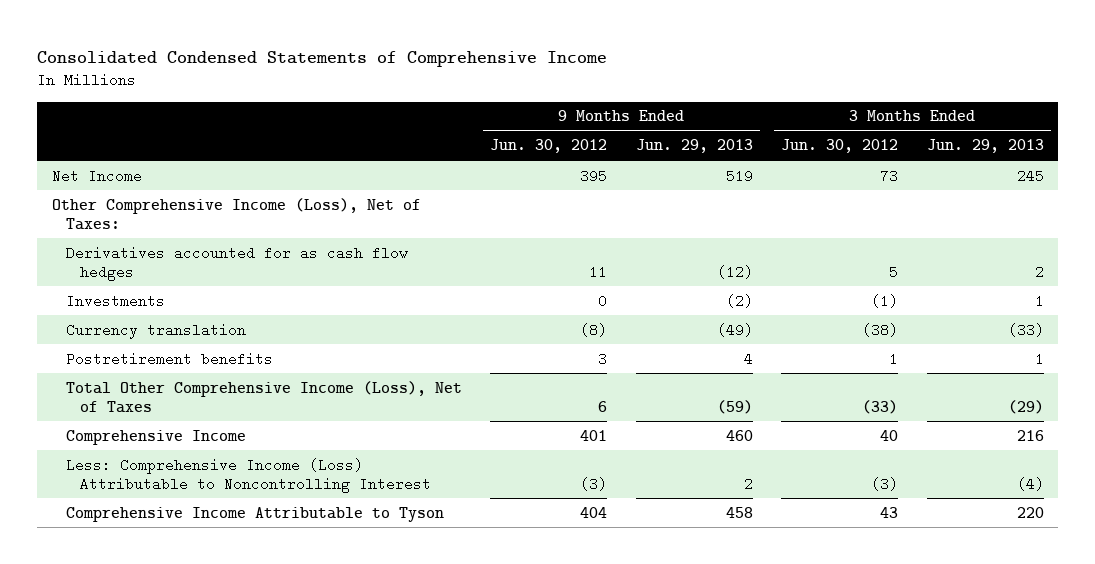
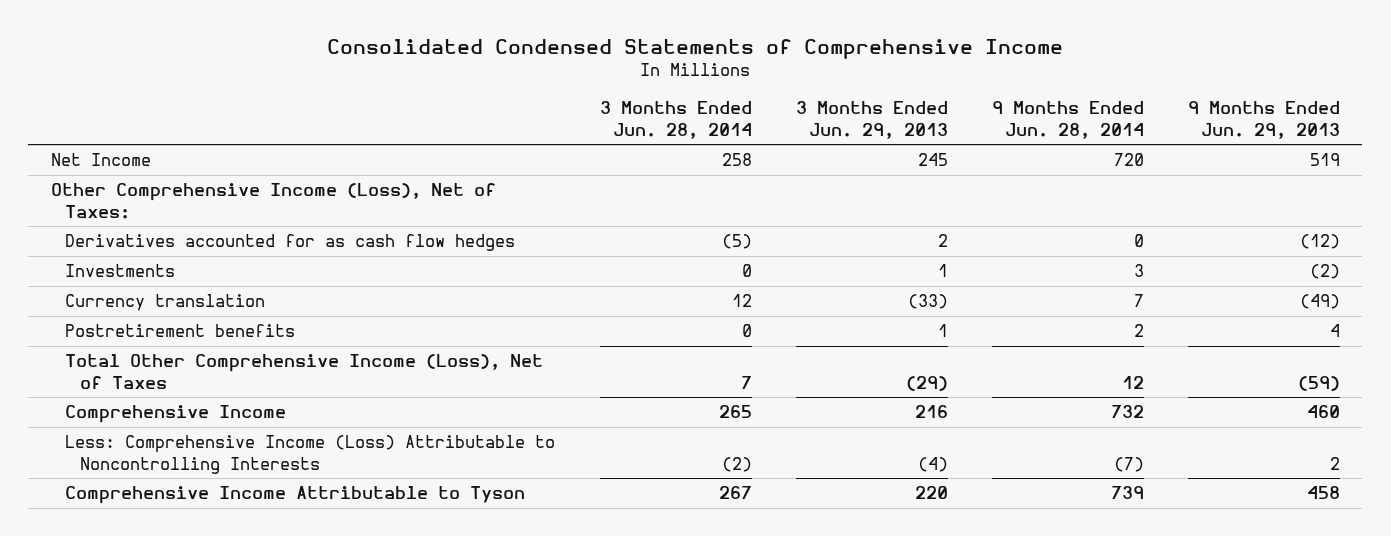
[490,139,608,154] Jun. 30, 2012 -> none
[781,139,899,154] Jun. 30, 2012 -> none
none -> [599,101,752,139] 3 Months Ended Jun. 28, 2014
none -> [992,101,1145,139] 9 Months Ended Jun. 28, 2014
[65,457,431,493] Less: Comprehensive Income (Loss) Attributable to Noncontrolling Interest -> [65,435,556,474] Less: Comprehensive Income (Loss) Attributable to Noncontrolling Interests

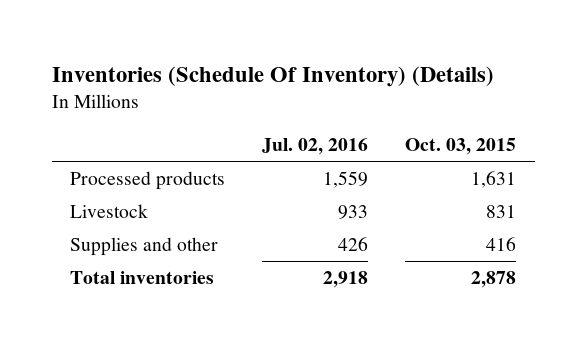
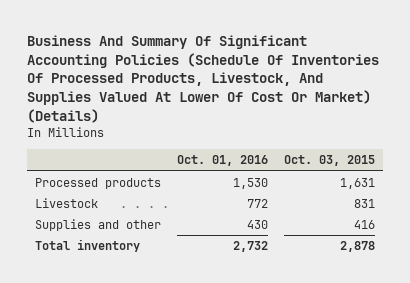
[51,66,494,88] Inventories (Schedule Of Inventory) (Details) -> [27,34,380,123] Business And Summary Of Significant Accounting Policies (Schedule Of Inventories Of Processed Products, Livestock, And Supplies Valued At Lower Of Cost Or Market) (Details)
[262,137,369,155] Jul. 02, 2016 -> none
none -> [177,155,269,167] Oct. 01, 2016
[70,271,215,285] Total inventories -> [35,239,141,253] Total inventory

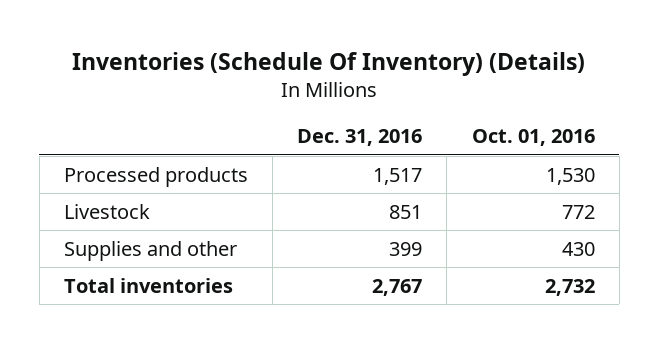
[27,34,380,123] Business And Summary Of Significant Accounting Policies (Schedule Of Inventories Of Processed Products, Livestock, And Supplies Valued At Lower Of Cost Or Market) (Details) -> [72,52,586,77] Inventories (Schedule Of Inventory) (Details)
[284,155,376,167] Oct. 03, 2015 -> none
none -> [297,129,423,147] Dec. 31, 2016
[35,239,141,253] Total inventory -> [63,277,233,293] Total inventories

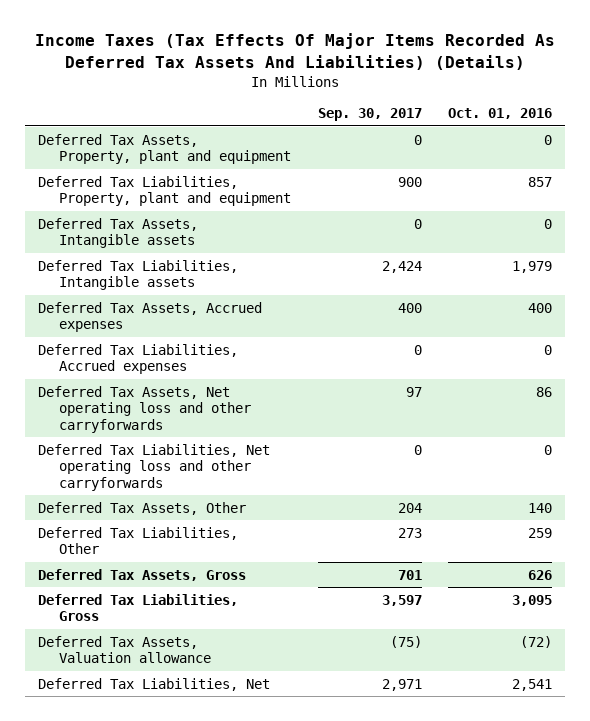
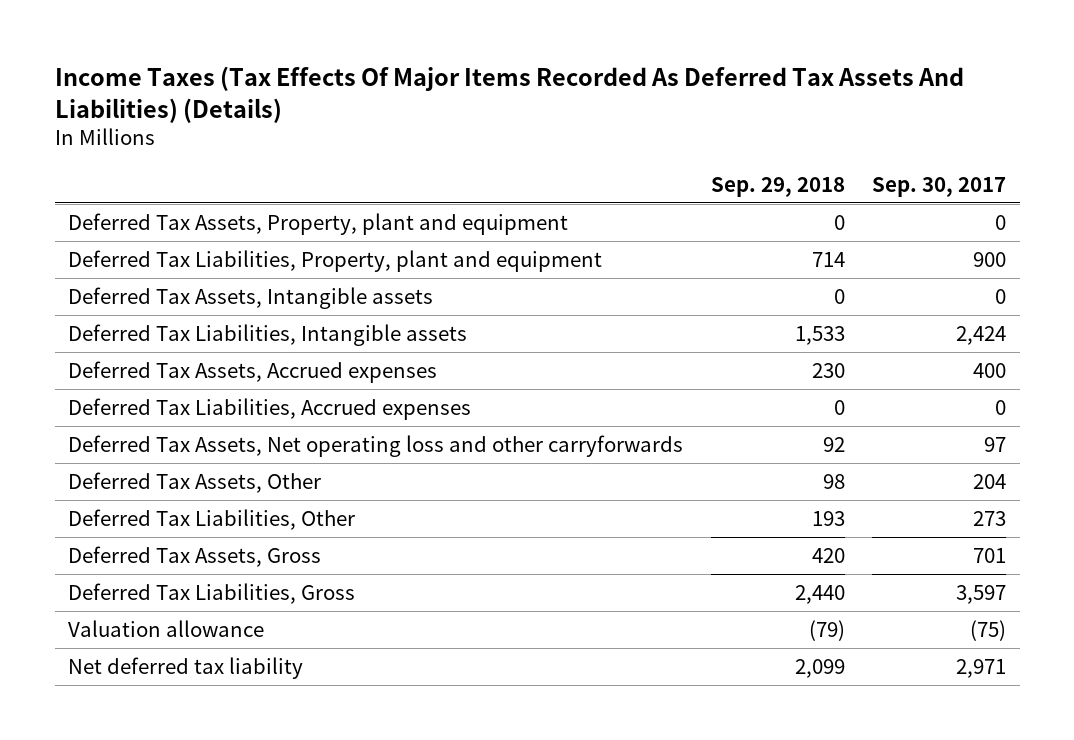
[448,108,553,120] Oct. 01, 2016 -> none
none -> [710,176,845,197] Sep. 29, 2018
[38,443,271,491] Deferred Tax Liabilities, Net operating loss and other carryforwards -> none
[38,635,211,664] Deferred Tax Assets, Valuation allowance -> [68,619,265,637] Valuation allowance
[38,677,271,691] Deferred Tax Liabilities, Net -> [68,656,304,679] Net deferred tax liability

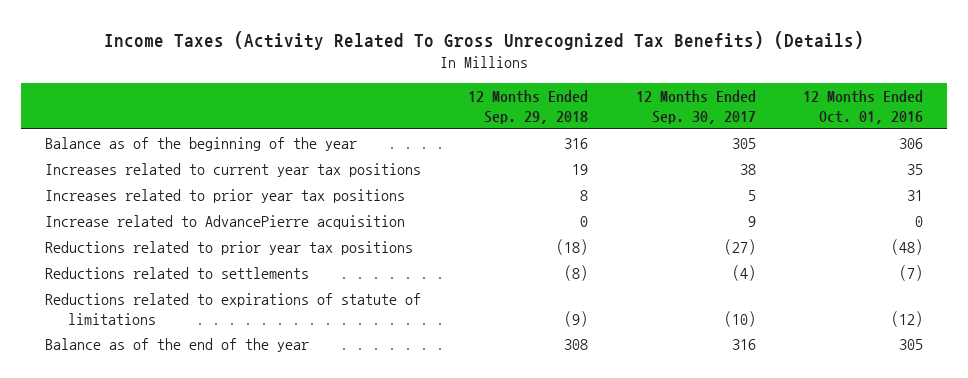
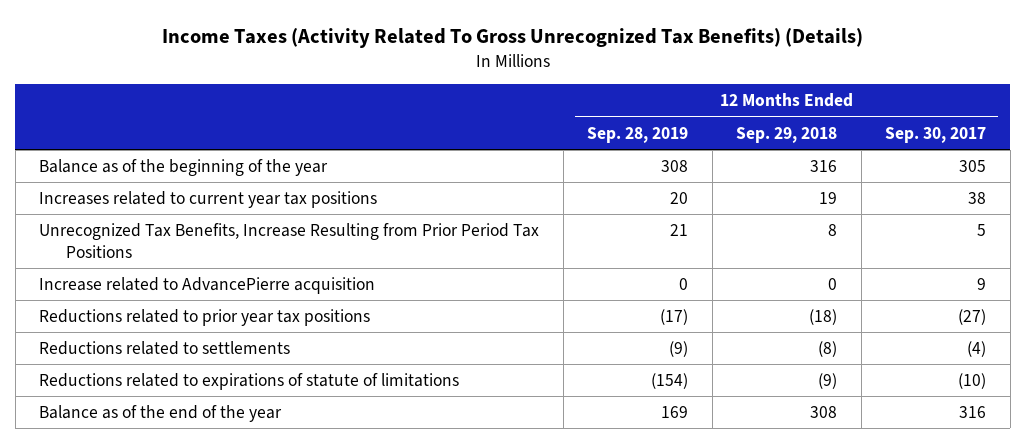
[803,90,924,124] 12 Months Ended Oct. 01, 2016 -> none
none -> [587,126,689,143] Sep. 28, 2019
[44,188,405,203] Increases related to prior year tax positions -> [39,223,540,258] Unrecognized Tax Benefits, Increase Resulting from Prior Period Tax Positions

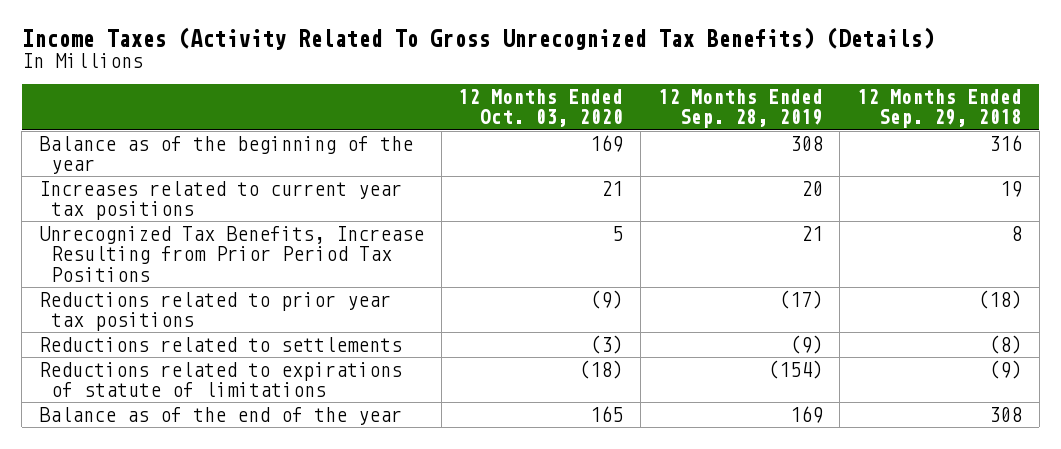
[885,126,987,143] Sep. 30, 2017 -> none
none -> [458,88,624,128] 12 Months Ended Oct. 03, 2020
[39,277,376,295] Increase related to AdvancePierre acquisition -> none

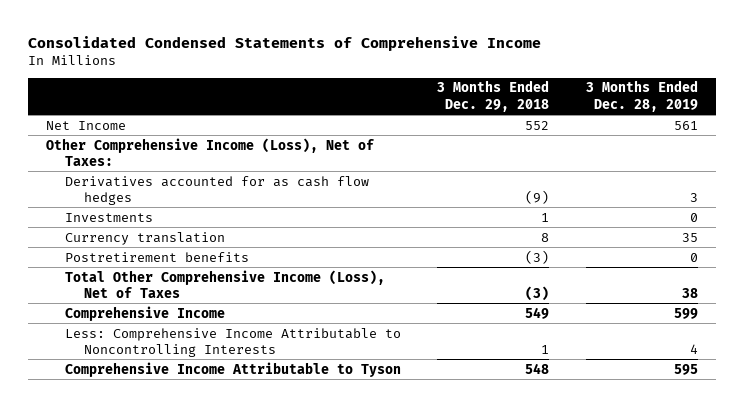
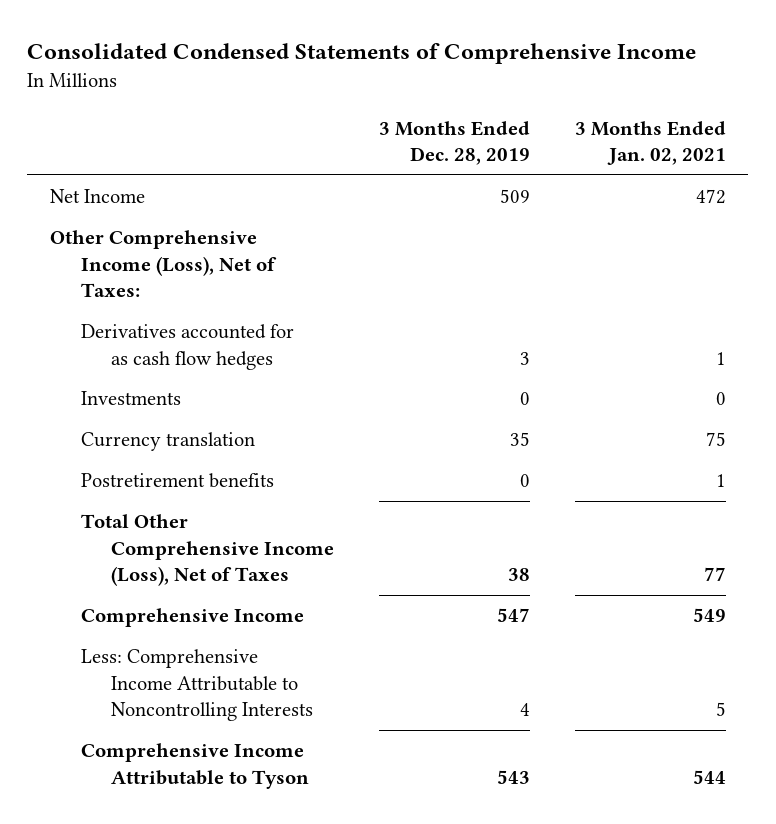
[437,80,550,112] 3 Months Ended Dec. 29, 2018 -> none
none -> [574,120,726,166] 3 Months Ended Jan. 02, 2021
[673,120,698,130] 561 -> [500,188,531,203] 509
[673,307,698,319] 599 -> [497,607,531,622] 547
[673,363,698,375] 595 -> [497,769,531,784] 543

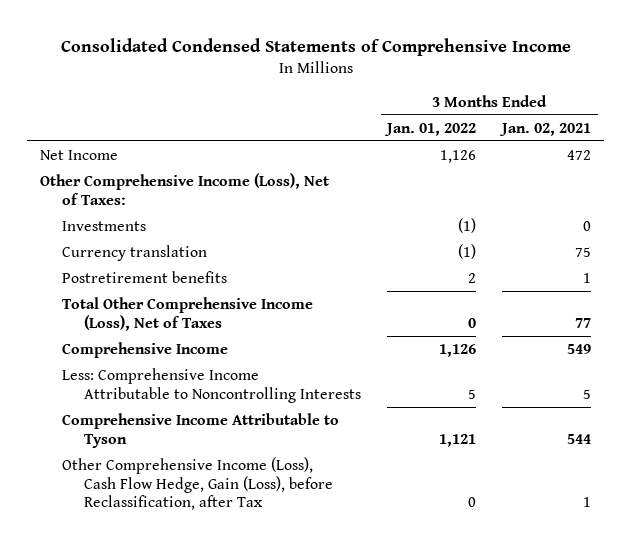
[379,120,531,166] 3 Months Ended Dec. 28, 2019 -> none
none -> [384,122,477,136] Jan. 01, 2022
[80,323,294,370] Derivatives accounted for as cash flow hedges -> none
none -> [62,456,334,511] Other Comprehensive Income (Loss), Cash Flow Hedge, Gain (Loss), before Reclassification, after Tax

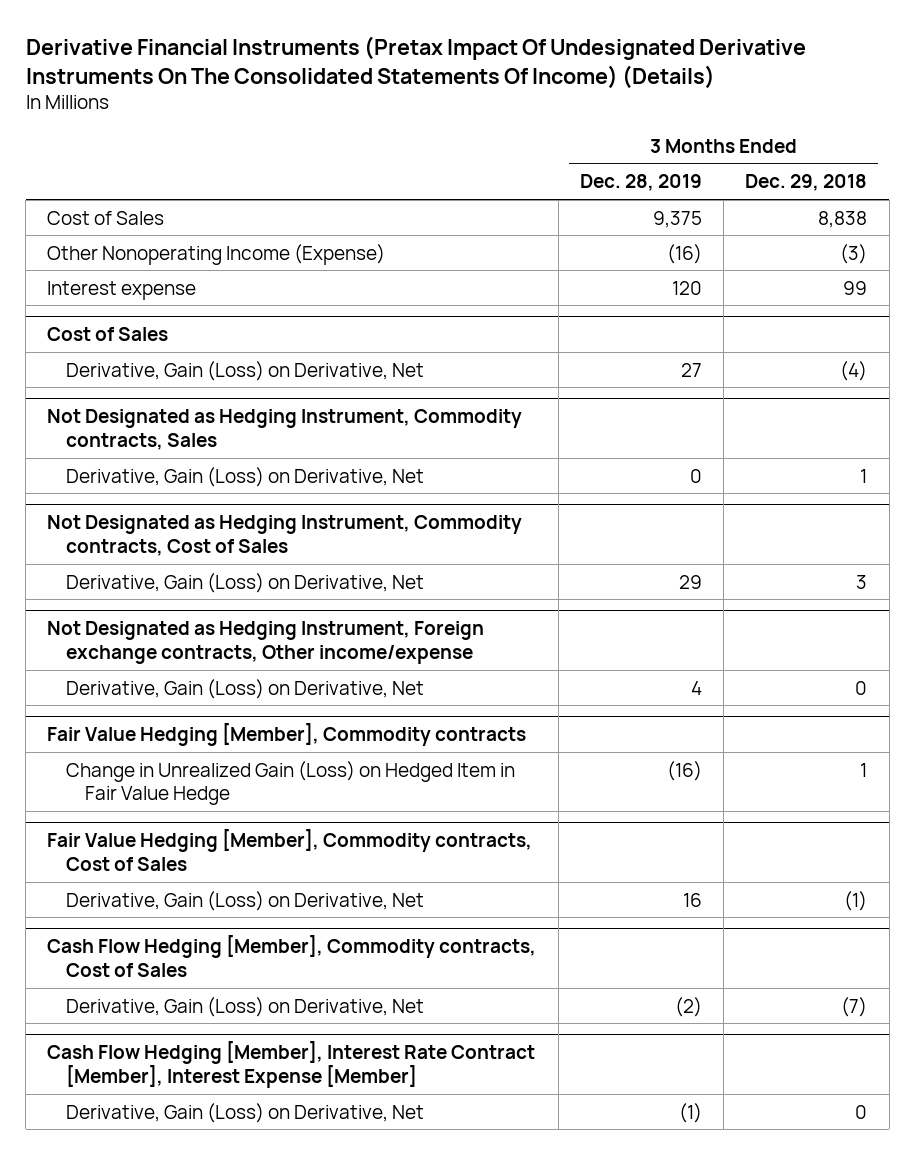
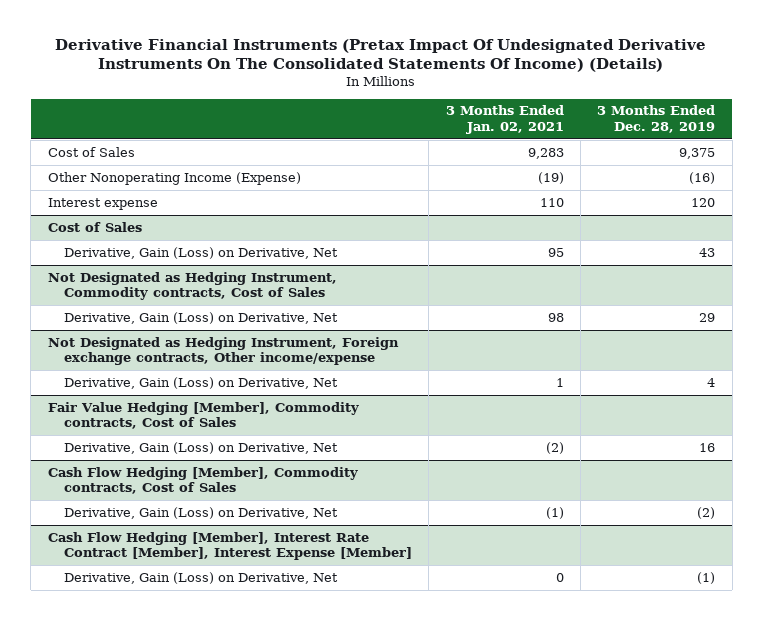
[745,174,868,192] Dec. 29, 2018 -> none
none -> [445,105,564,134] 3 Months Ended Jan. 02, 2021
[47,409,523,451] Not Designated as Hedging Instrument, Commodity contracts, Sales -> none
[66,466,425,487] Derivative, Gain (Loss) on Derivative, Net -> none
[680,362,702,377] 27 -> [699,247,716,257] 43
[47,723,527,747] Fair Value Hedging [Member], Commodity contracts -> none
[66,760,516,806] Change in Unrealized Gain (Loss) on Hedged Item in Fair Value Hedge -> none

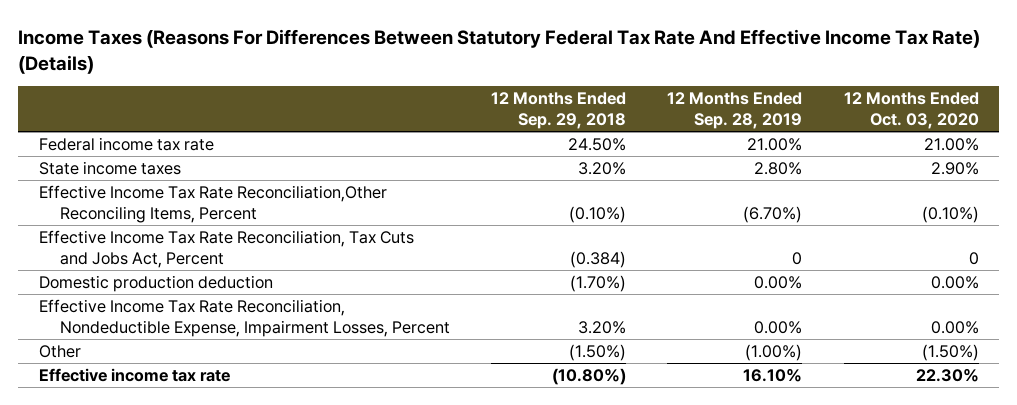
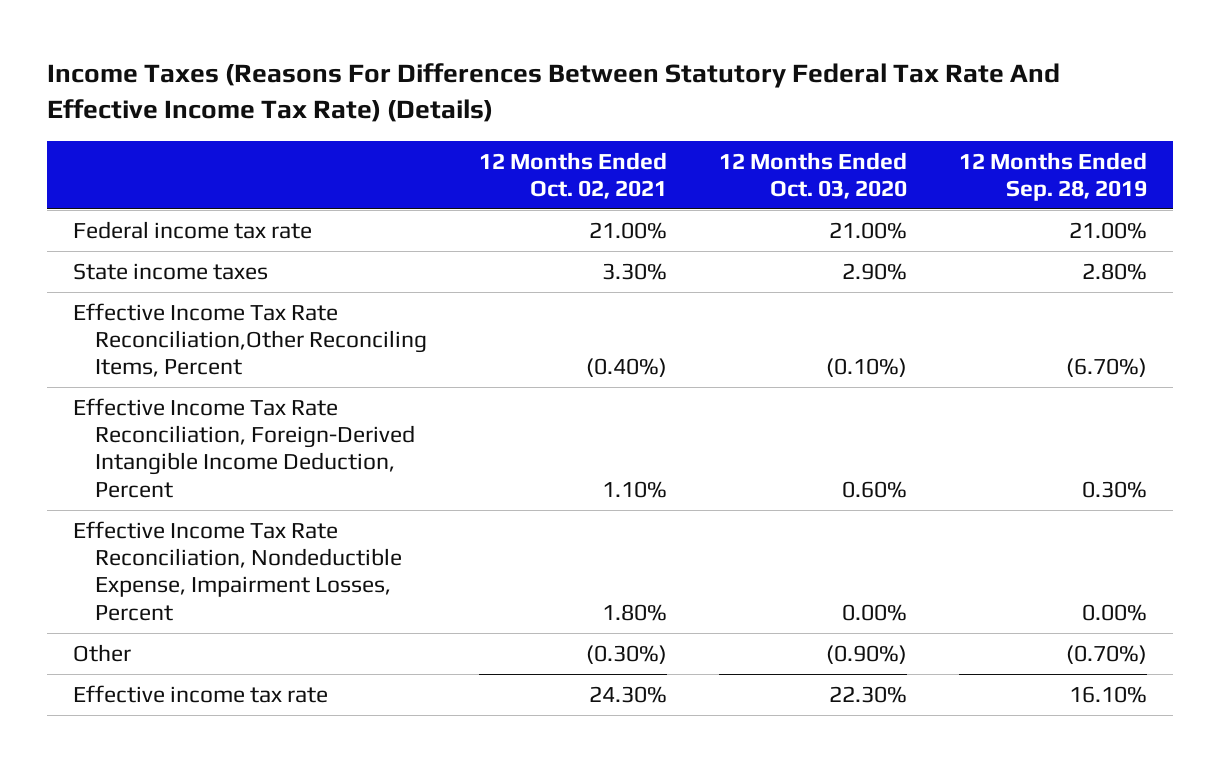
[490,92,626,129] 12 Months Ended Sep. 29, 2018 -> none
none -> [479,151,668,199] 12 Months Ended Oct. 02, 2021
[38,230,414,268] Effective Income Tax Rate Reconciliation, Tax Cuts and Jobs Act, Percent -> none
[38,275,273,293] Domestic production deduction -> none
none -> [72,397,416,498] Effective Income Tax Rate Reconciliation, Foreign-Derived Intangible Income Deduction, Percent
[745,344,803,362] (1.00%) -> [1066,644,1148,664] (0.70%)
[921,344,979,362] (1.50%) -> [826,644,908,664] (0.90%)

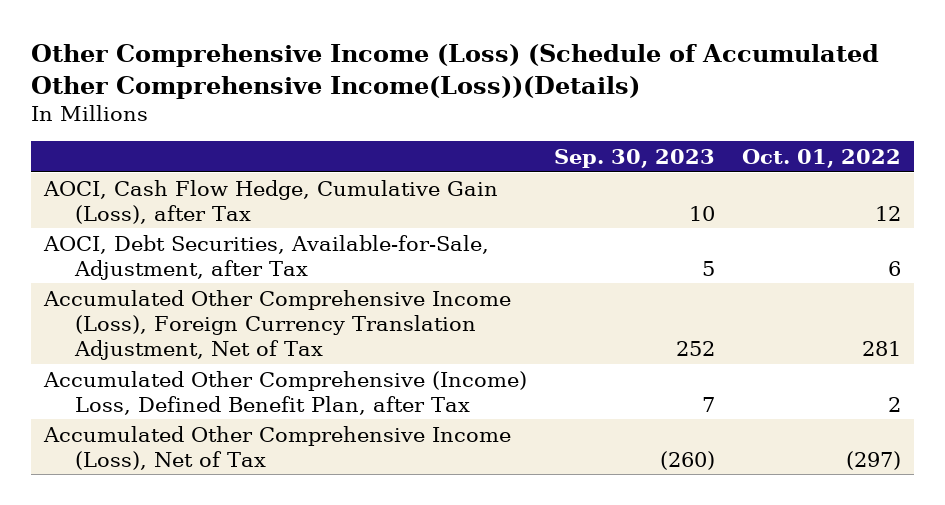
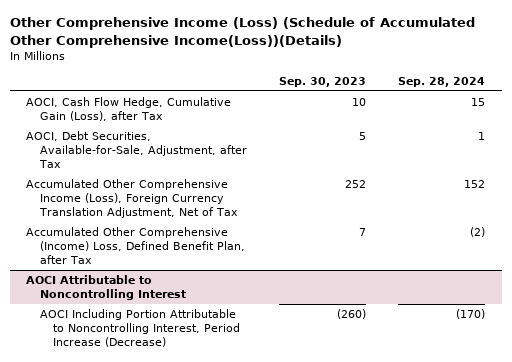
[741,148,901,168] Oct. 01, 2022 -> none
none -> [398,76,486,87] Sep. 28, 2024
[43,425,512,470] Accumulated Other Comprehensive Income (Loss), Net of Tax -> none
none -> [26,275,186,300] AOCI Attributable to Noncontrolling Interest
none -> [39,309,241,347] AOCI Including Portion Attributable to Noncontrolling Interest, Period Increase (Decrease)

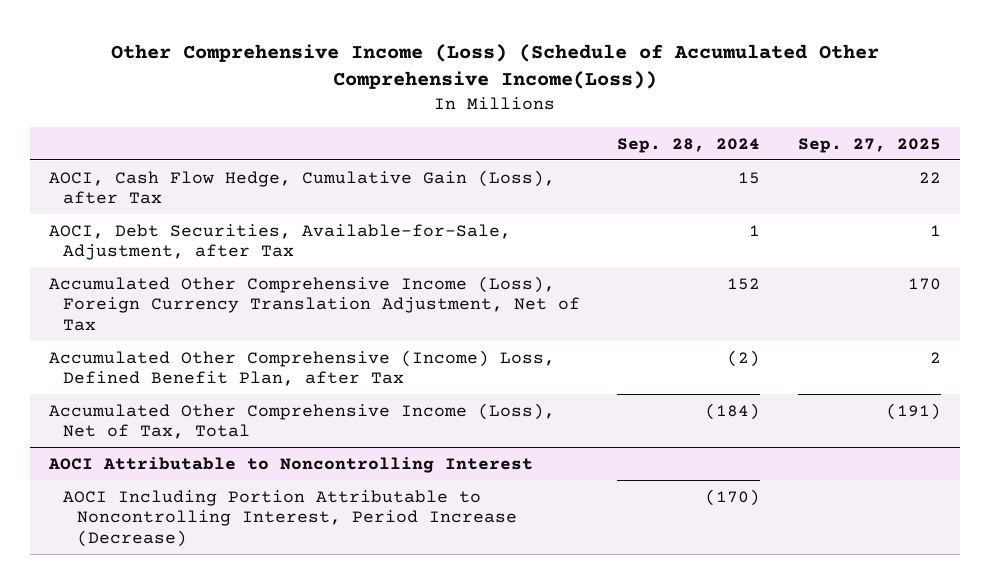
[9,17,475,48] Other Comprehensive Income (Loss) (Schedule of Accumulated Other Comprehensive Income(Loss))(Details) -> [110,43,879,90] Other Comprehensive Income (Loss) (Schedule of Accumulated Other Comprehensive Income(Loss))
[279,76,367,87] Sep. 30, 2023 -> none
none -> [797,137,941,153] Sep. 27, 2025
none -> [48,402,555,440] Accumulated Other Comprehensive Income (Loss), Net of Tax, Total

